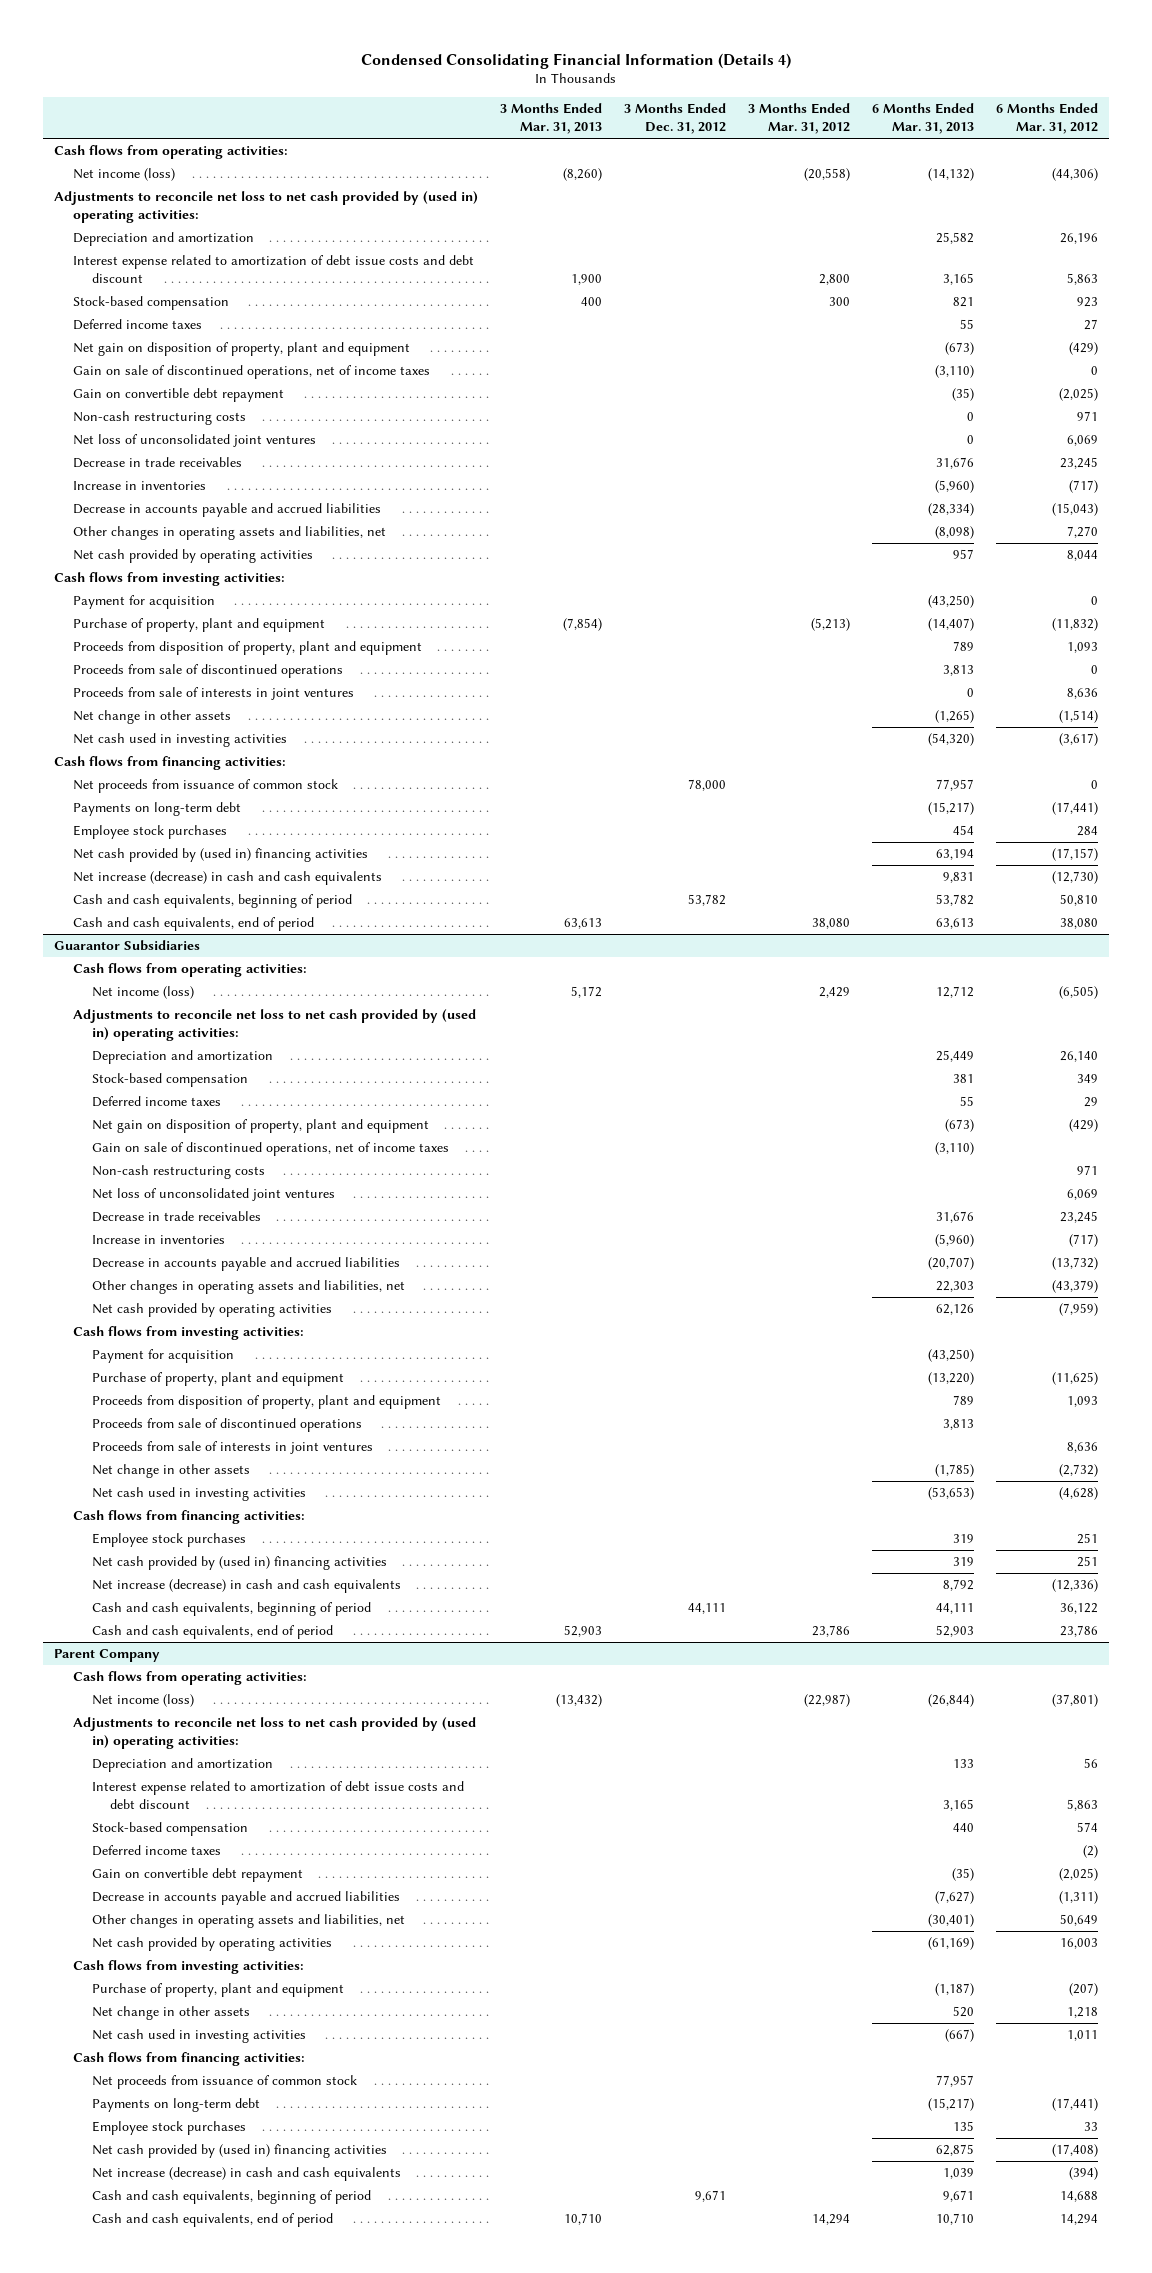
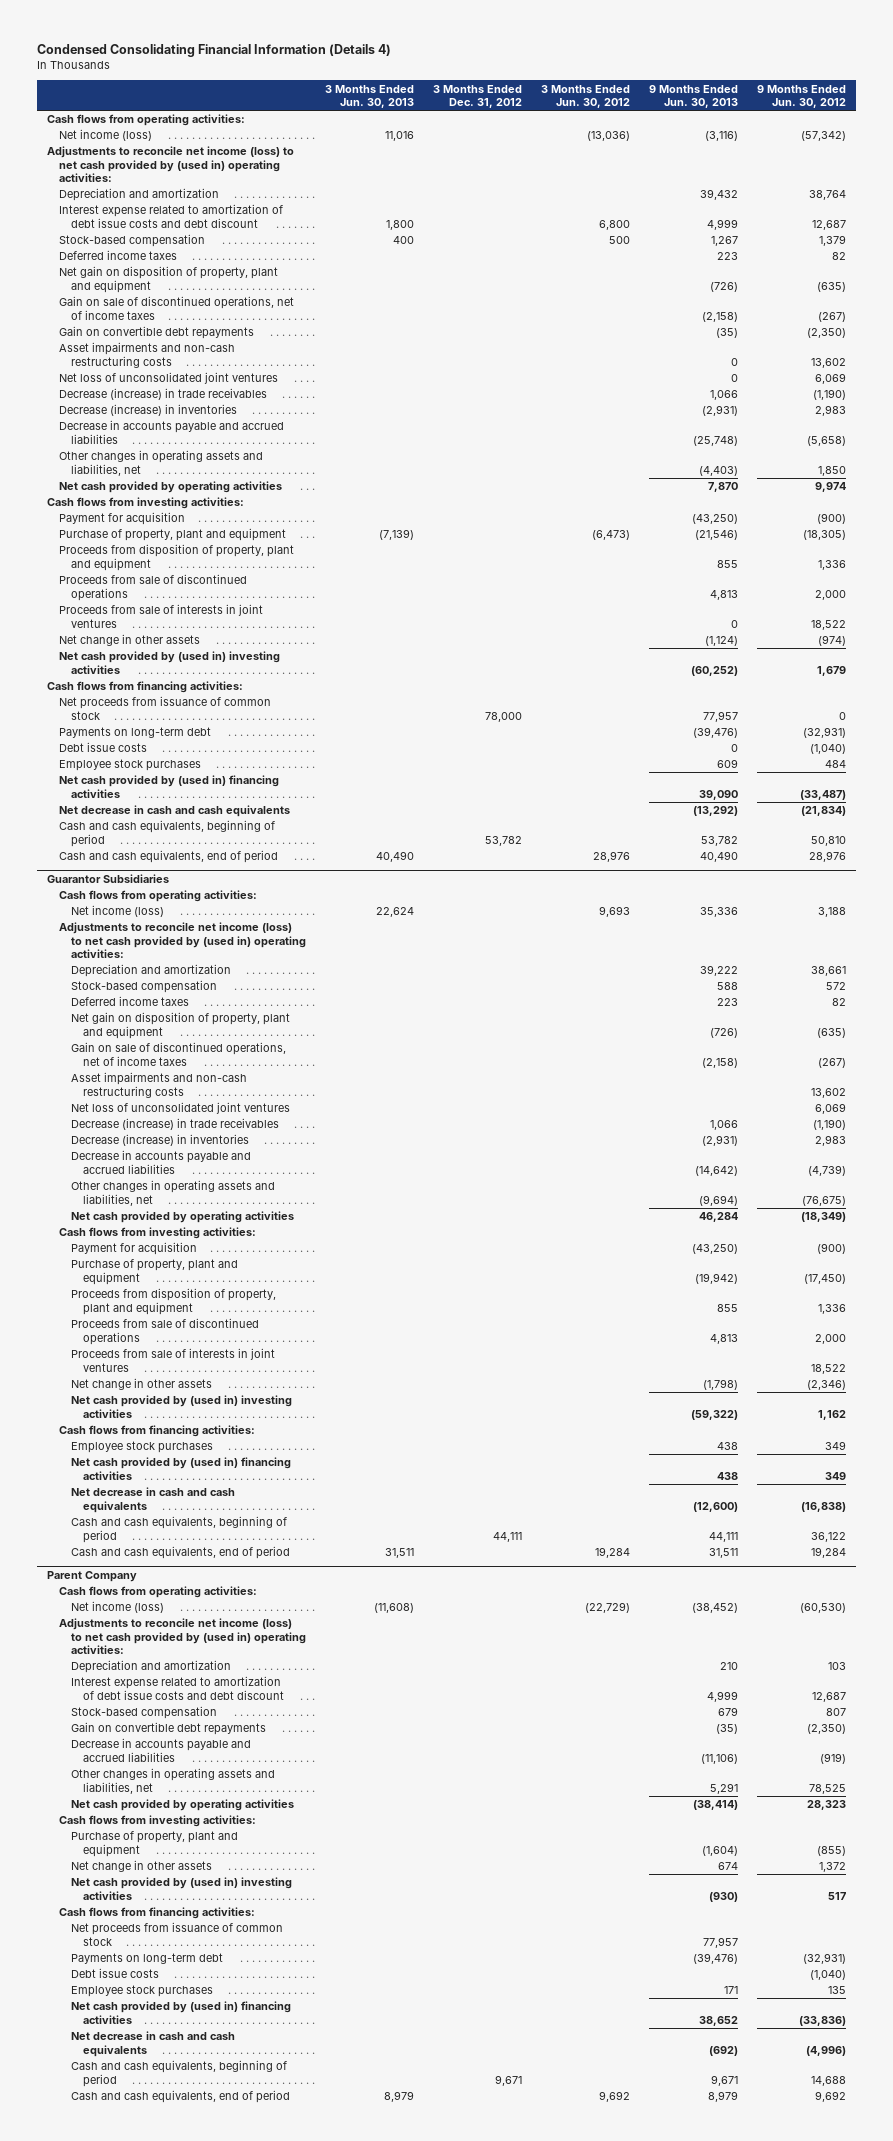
[500,103,603,135] 3 Months Ended Mar. 31, 2013 -> none
[747,103,850,135] 3 Months Ended Mar. 31, 2012 -> none
[871,103,974,135] 6 Months Ended Mar. 31, 2013 -> none
[995,103,1098,135] 6 Months Ended Mar. 31, 2012 -> none
none -> [324,84,414,108] 3 Months Ended Jun. 30, 2013
none -> [540,84,630,108] 3 Months Ended Jun. 30, 2012
none -> [649,84,739,108] 9 Months Ended Jun. 30, 2013
none -> [757,84,847,108] 9 Months Ended Jun. 30, 2012
[54,191,479,224] Adjustments to reconcile net loss to net cash provided by (used in) operating activities: -> [46,146,294,182] Adjustments to reconcile net income (loss) to net cash provided by (used in) operating activities:
[72,388,284,403] Gain on convertible debt repayment -> [58,326,254,340] Gain on convertible debt repayments
[72,411,246,426] Non-cash restructuring costs -> [58,342,235,368] Asset impairments and non-cash restructuring costs
[72,457,242,469] Decrease in trade receivables -> [58,388,267,401] Decrease (increase) in trade receivables
[72,481,206,491] Increase in inventories -> [58,404,237,417] Decrease (increase) in inventories
[72,733,287,748] Net cash used in investing activities -> [58,651,280,674] Net cash provided by (used in) investing activities
none -> [58,742,147,753] Debt issue costs
[72,871,382,886] Net increase (decrease) in cash and cash equivalents -> [58,805,290,818] Net decrease in cash and cash equivalents
[72,1009,476,1042] Adjustments to reconcile net loss to net cash provided by (used in) operating activities: -> [58,922,306,958] Adjustments to reconcile net income (loss) to net cash provided by (used in) operating activities:
[91,1165,265,1180] Non-cash restructuring costs -> [70,1072,247,1098] Asset impairments and non-cash restructuring costs
[91,1211,261,1223] Decrease in trade receivables -> [70,1118,279,1131] Decrease (increase) in trade receivables
[91,1235,225,1245] Increase in inventories -> [70,1134,249,1147] Decrease (increase) in inventories
[91,1487,306,1502] Net cash used in investing activities -> [70,1395,292,1418] Net cash provided by (used in) investing activities
[91,1579,401,1594] Net increase (decrease) in cash and cash equivalents -> [70,1487,235,1513] Net decrease in cash and cash equivalents
[72,1717,476,1750] Adjustments to reconcile net loss to net cash provided by (used in) operating activities: -> [58,1618,306,1654] Adjustments to reconcile net income (loss) to net cash provided by (used in) operating activities:
[91,1845,221,1857] Deferred income taxes -> none
[91,1868,303,1883] Gain on convertible debt repayment -> [70,1722,266,1736] Gain on convertible debt repayments
[91,2029,306,2044] Net cash used in investing activities -> [70,1877,292,1900] Net cash provided by (used in) investing activities
none -> [70,1968,159,1979] Debt issue costs
[91,2167,401,2182] Net increase (decrease) in cash and cash equivalents -> [70,2031,235,2057] Net decrease in cash and cash equivalents

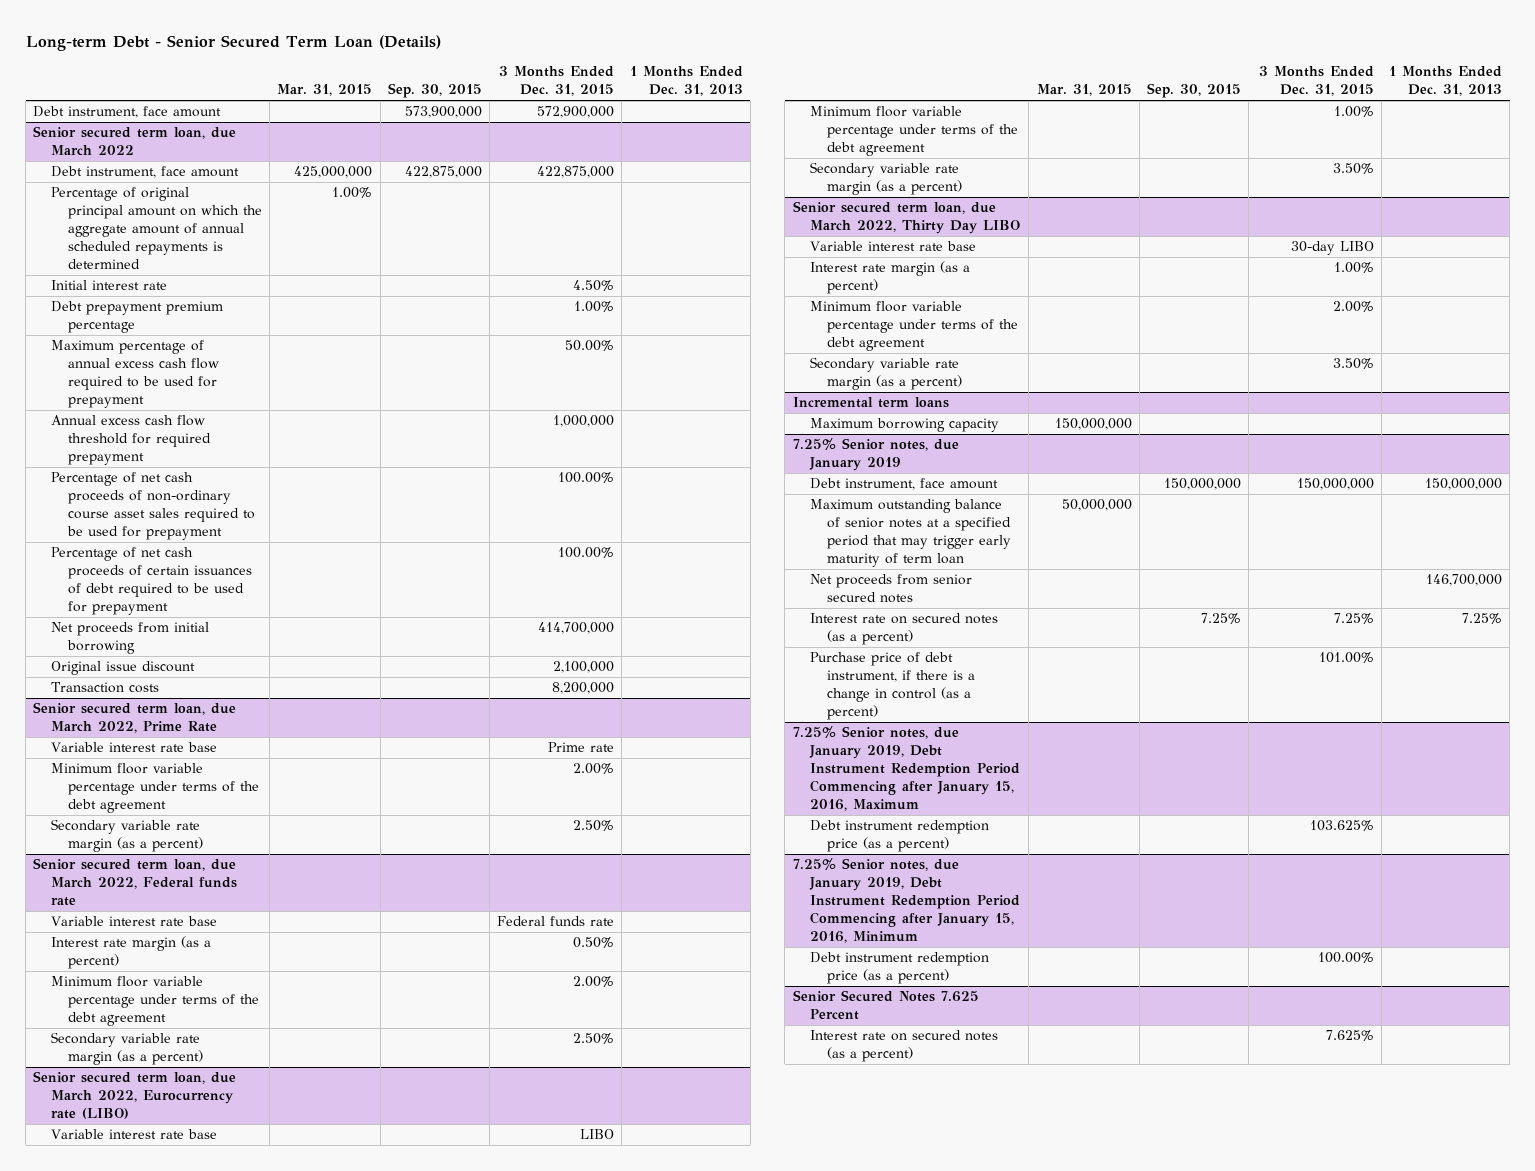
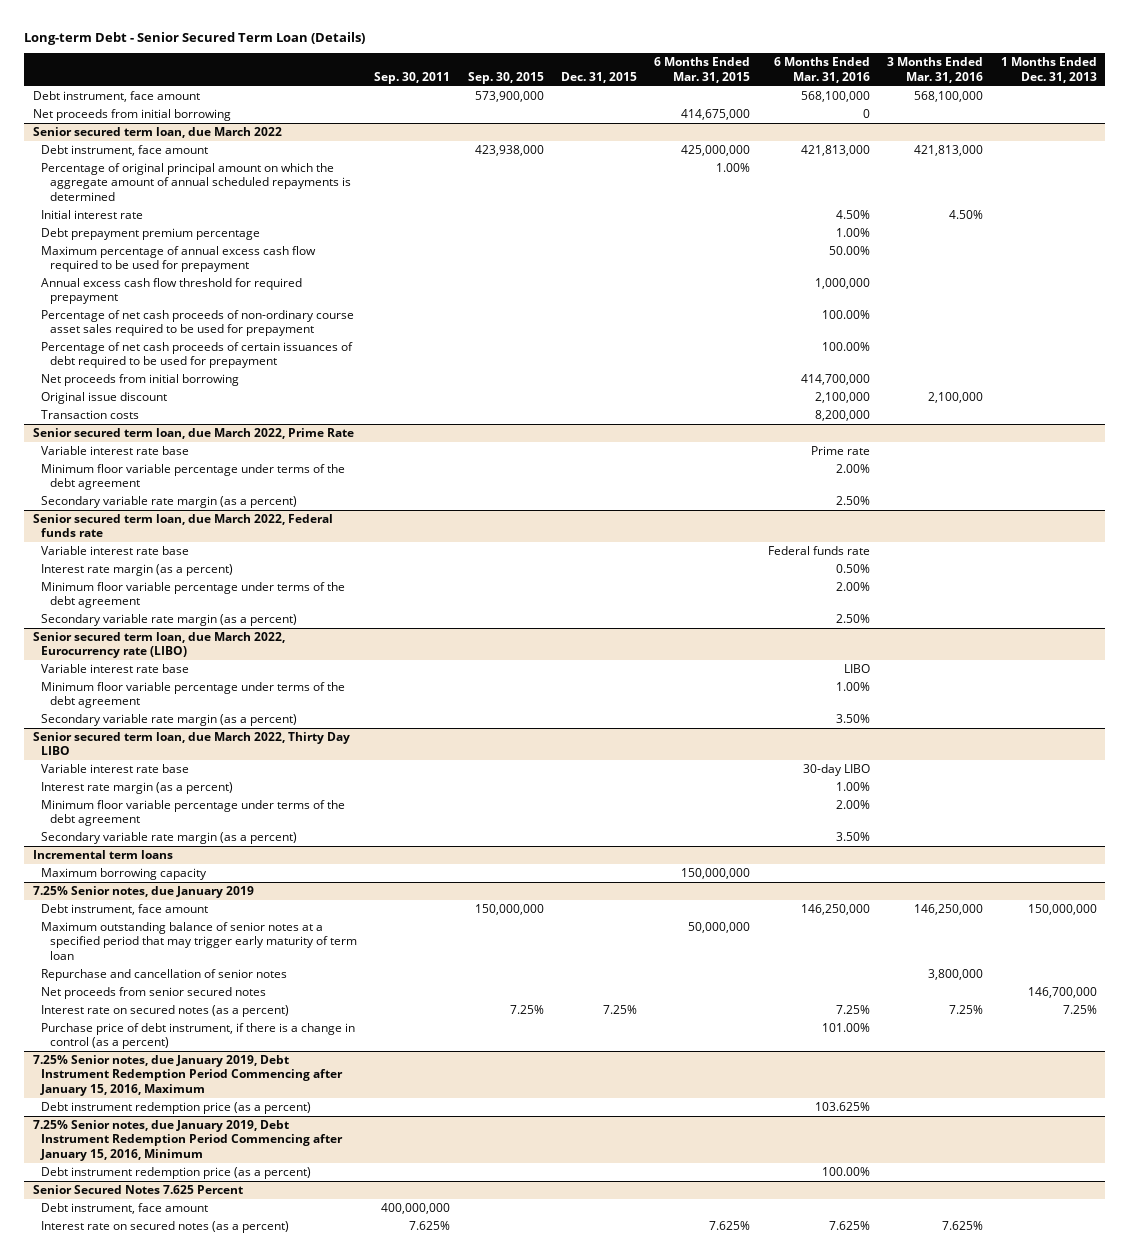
[277,84,373,97] Mar. 31, 2015 -> none
[499,66,615,97] 3 Months Ended Dec. 31, 2015 -> none
none -> [374,71,451,84] Sep. 30, 2011
none -> [560,71,637,83] Dec. 31, 2015
none -> [654,57,751,83] 6 Months Ended Mar. 31, 2015
none -> [773,57,870,83] 6 Months Ended Mar. 31, 2016
none -> [887,57,984,83] 3 Months Ended Mar. 31, 2016
none -> [32,109,231,122] Net proceeds from initial borrowing
[404,166,482,179] 422,875,000 -> [474,145,544,157] 423,938,000
none -> [41,969,288,982] Repurchase and cancellation of senior notes
none -> [41,1203,209,1215] Debt instrument, face amount

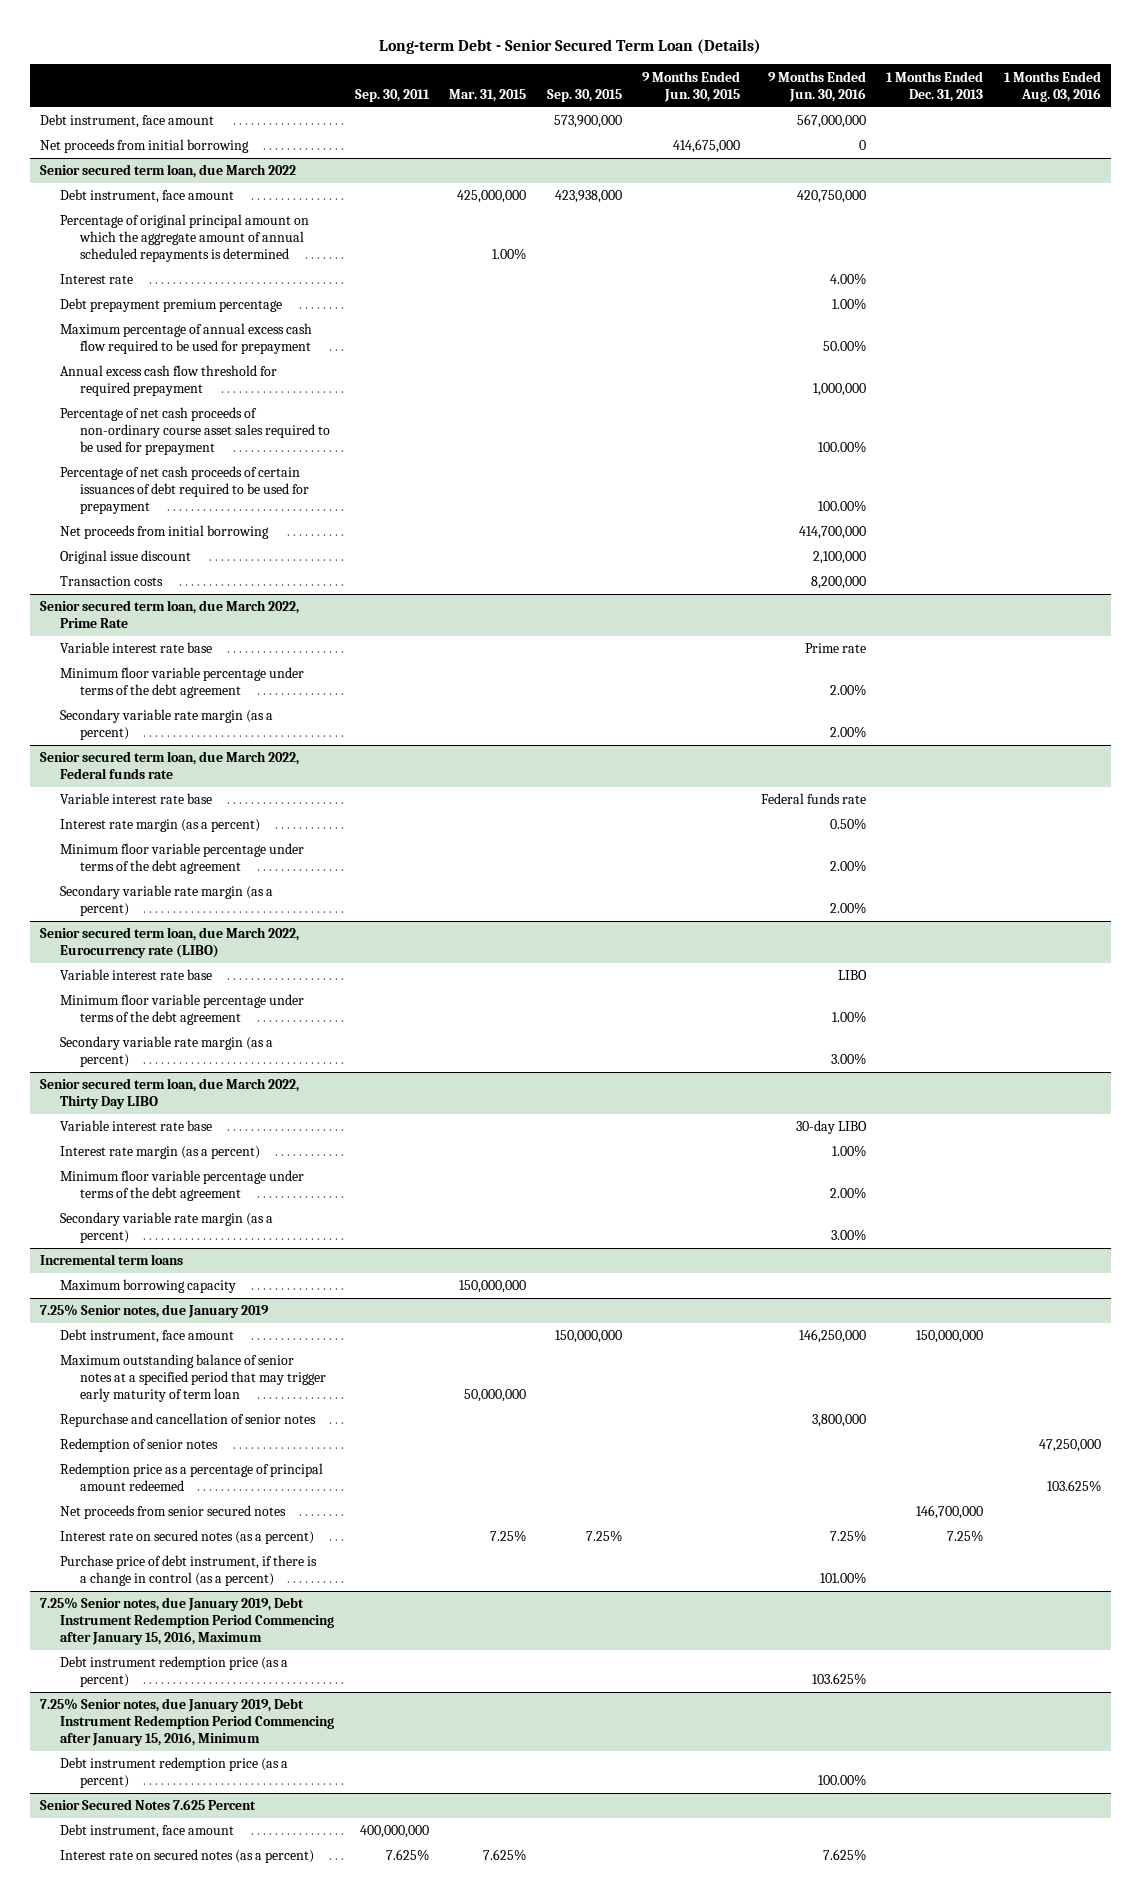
[560,71,637,83] Dec. 31, 2015 -> none
[654,57,751,83] 6 Months Ended Mar. 31, 2015 -> none
[773,57,870,83] 6 Months Ended Mar. 31, 2016 -> none
[887,57,984,83] 3 Months Ended Mar. 31, 2016 -> none
none -> [449,88,527,102] Mar. 31, 2015
none -> [642,70,741,102] 9 Months Ended Jun. 30, 2015
none -> [767,70,866,102] 9 Months Ended Jun. 30, 2016
none -> [1003,70,1101,102] 1 Months Ended Aug. 03, 2016
[41,210,144,220] Initial interest rate -> [59,274,133,285] Interest rate
none -> [59,1438,218,1453] Redemption of senior notes
none -> [59,1463,323,1492] Redemption price as a percentage of principal amount redeemed

